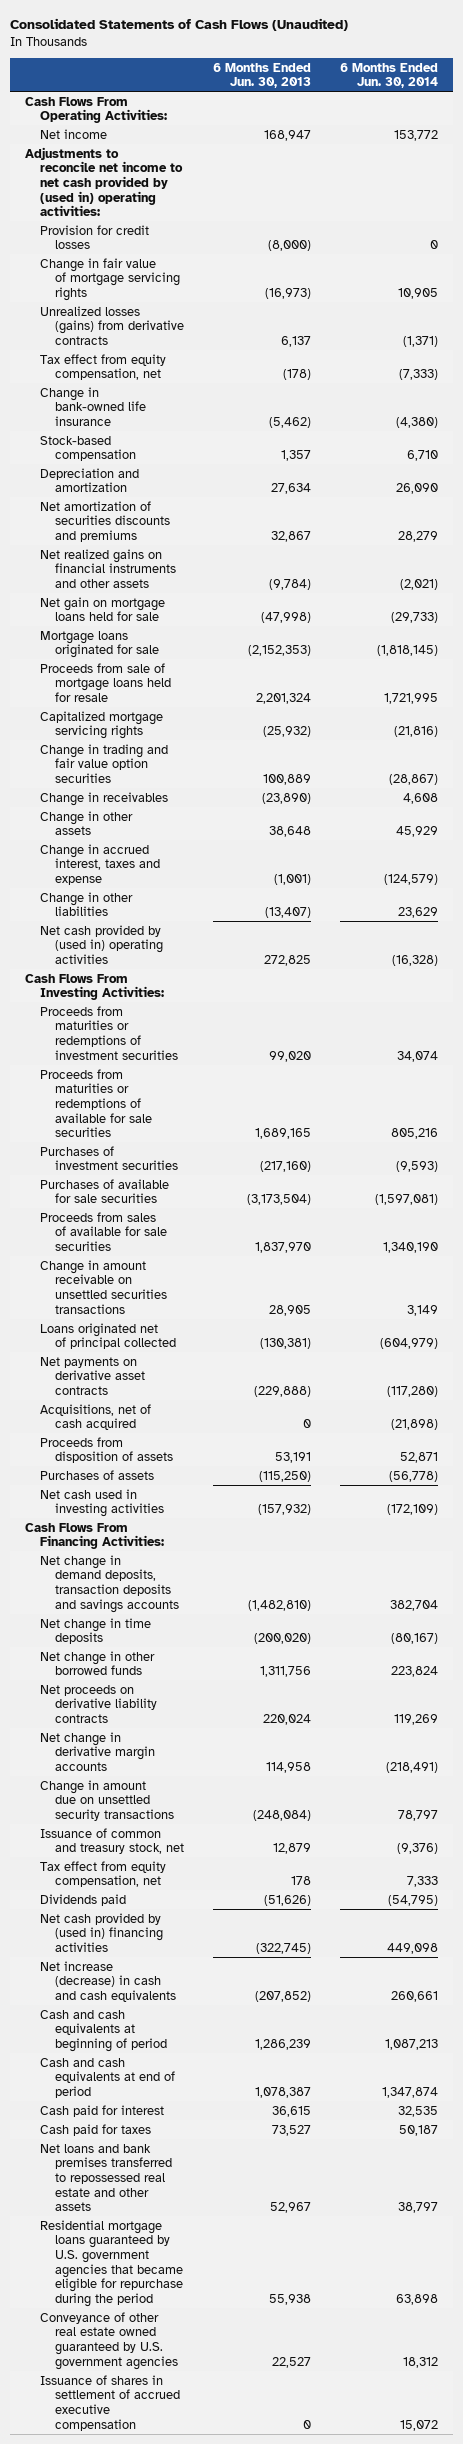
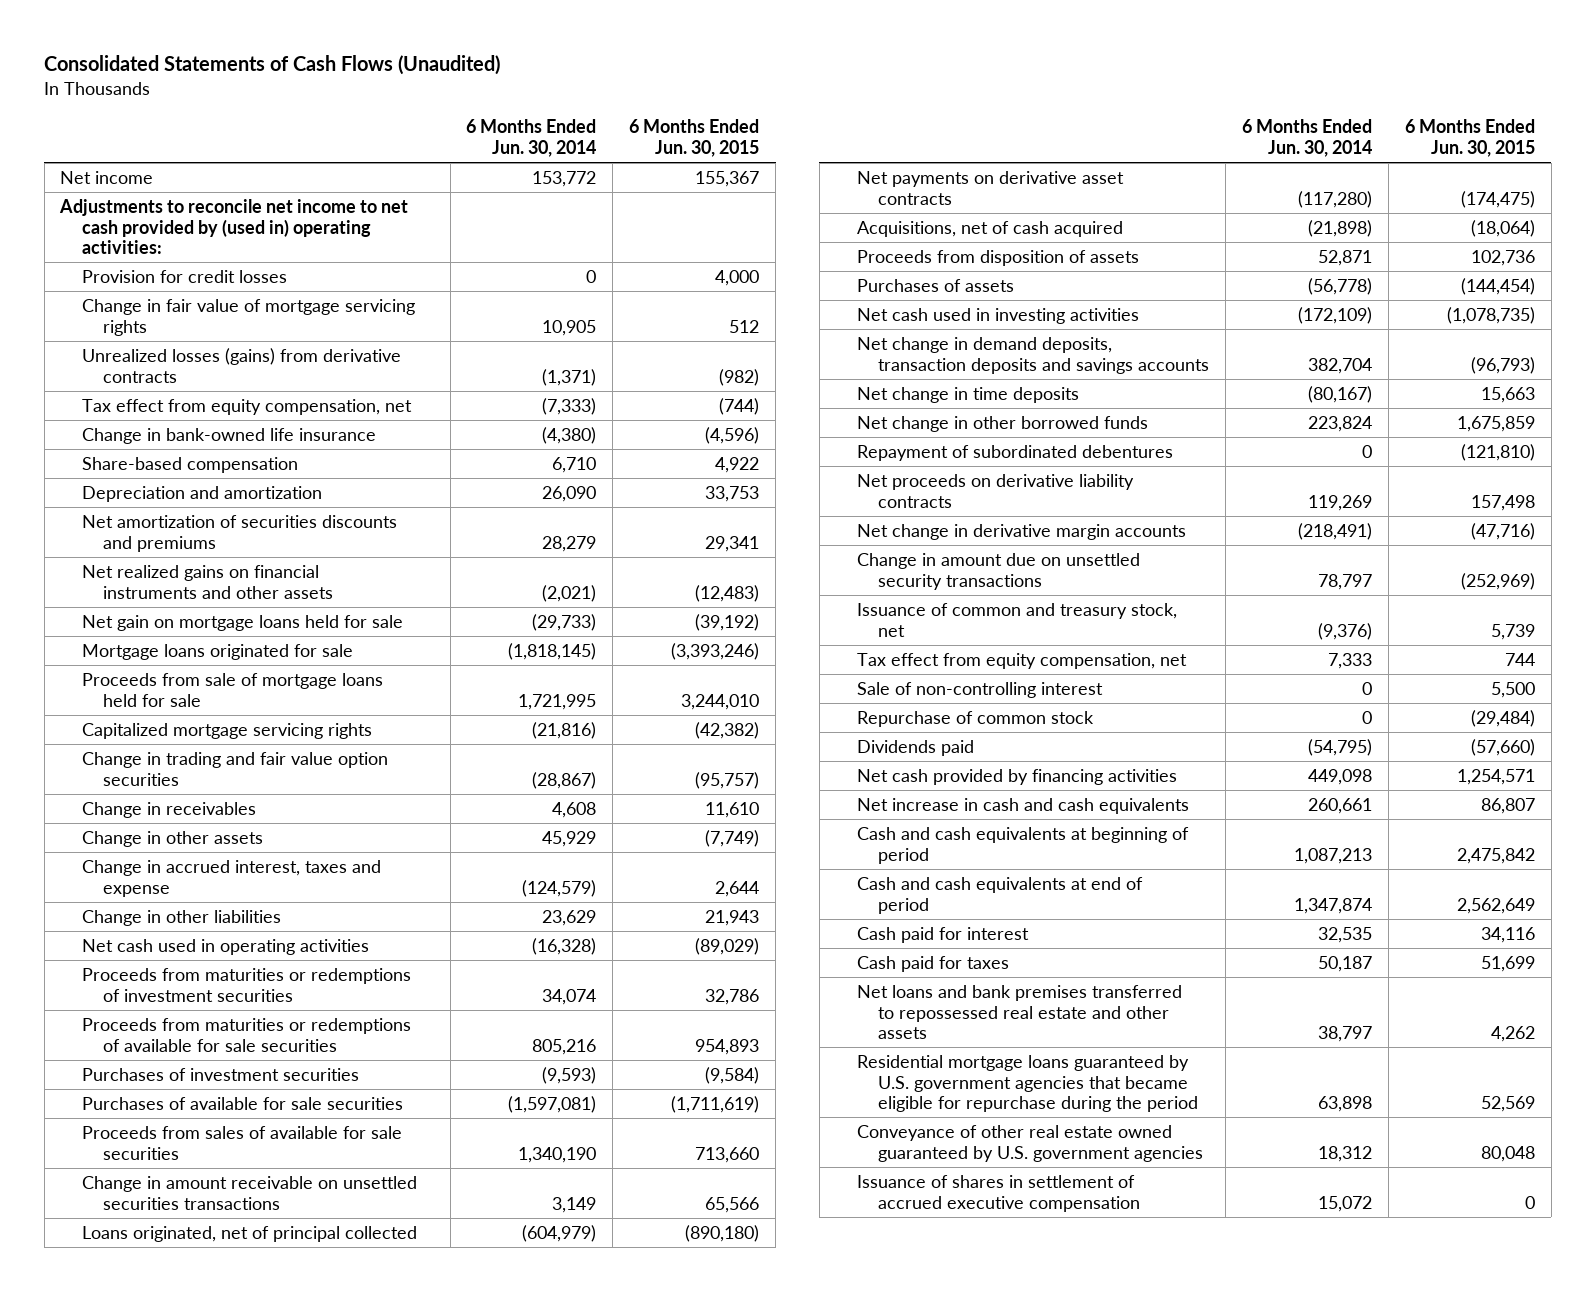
[212,62,311,89] 6 Months Ended Jun. 30, 2013 -> none
none -> [629,119,760,157] 6 Months Ended Jun. 30, 2015
[24,96,167,124] Cash Flows From Operating Activities: -> none
[39,435,136,462] Stock-based compensation -> [81,456,298,473] Share-based compensation
[39,662,171,702] Proceeds from sale of mortgage loans held for resale -> [81,672,383,707] Proceeds from sale of mortgage loans held for sale
[24,973,164,1001] Cash Flows From Investing Activities: -> none
[39,924,163,964] Net cash provided by (used in) operating activities -> [81,938,369,955] Net cash used in operating activities
[39,1322,176,1350] Loans originated net of principal collected -> [81,1225,417,1242] Loans originated, net of principal collected
[24,1522,164,1550] Cash Flows From Financing Activities: -> none
none -> [856,444,1173,461] Repayment of subordinated debentures
none -> [856,681,1103,698] Sale of non-controlling interest
none -> [856,710,1094,727] Repurchase of common stock
[39,1912,163,1952] Net cash provided by (used in) financing activities -> [856,768,1177,785] Net cash provided by financing activities
[39,1960,176,2002] Net increase (decrease) in cash and cash equivalents -> [856,797,1189,814] Net increase in cash and cash equivalents

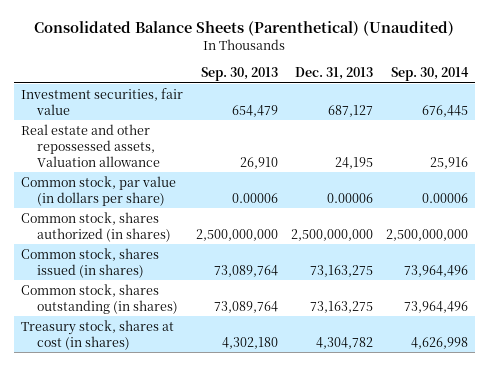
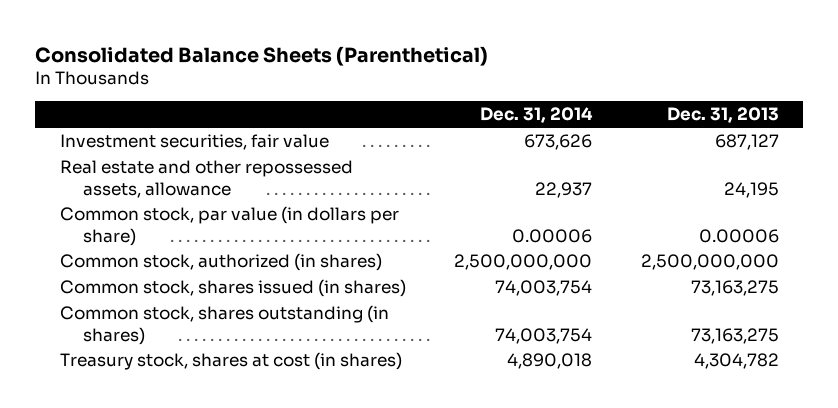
[34,21,455,37] Consolidated Balance Sheets (Parenthetical) (Unaudited) -> [35,45,489,66] Consolidated Balance Sheets (Parenthetical)
[200,67,278,82] Sep. 30, 2013 -> none
[391,67,470,82] Sep. 30, 2014 -> none
none -> [480,107,594,124] Dec. 31, 2014
[20,123,160,167] Real estate and other repossessed assets, Valuation allowance -> [59,160,353,198] Real estate and other repossessed assets, allowance
[20,211,171,242] Common stock, shares authorized (in shares) -> [59,253,382,272] Common stock, authorized (in shares)

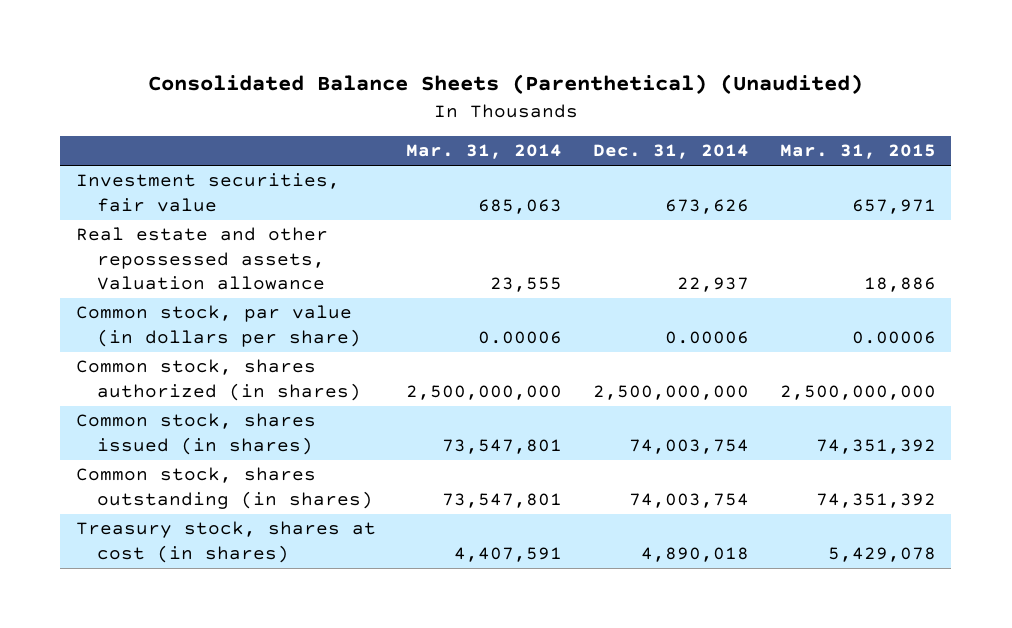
[35,45,489,66] Consolidated Balance Sheets (Parenthetical) -> [147,74,863,95] Consolidated Balance Sheets (Parenthetical) (Unaudited)
[666,107,779,124] Dec. 31, 2013 -> none
none -> [406,144,563,160] Mar. 31, 2014
none -> [779,144,936,160] Mar. 31, 2015
[59,160,353,198] Real estate and other repossessed assets, allowance -> [75,227,328,291] Real estate and other repossessed assets, Valuation allowance
[59,253,382,272] Common stock, authorized (in shares) -> [75,359,362,401] Common stock, shares authorized (in shares)

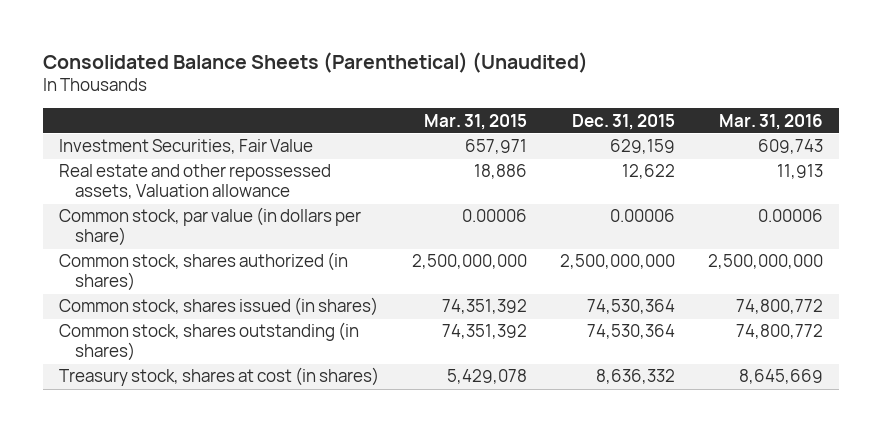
[406,144,563,160] Mar. 31, 2014 -> none
[593,144,750,160] Dec. 31, 2014 -> none
none -> [571,113,675,130] Dec. 31, 2015
none -> [718,113,823,130] Mar. 31, 2016
[75,173,340,212] Investment securities, fair value -> [58,139,313,155] Investment Securities, Fair Value

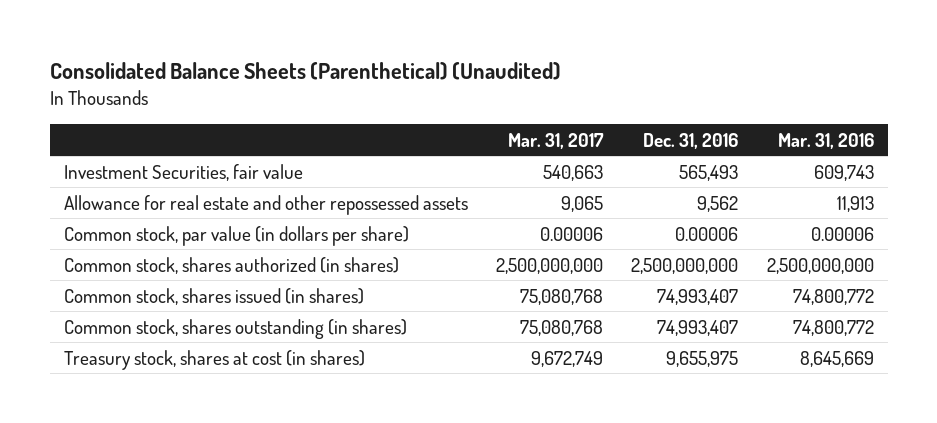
[423,113,527,130] Mar. 31, 2015 -> none
[571,113,675,130] Dec. 31, 2015 -> none
none -> [508,132,605,149] Mar. 31, 2017
none -> [643,132,739,149] Dec. 31, 2016
[58,139,313,155] Investment Securities, Fair Value -> [63,163,303,181] Investment Securities, fair value
[58,164,331,200] Real estate and other repossessed assets, Valuation allowance -> [63,194,468,215] Allowance for real estate and other repossessed assets

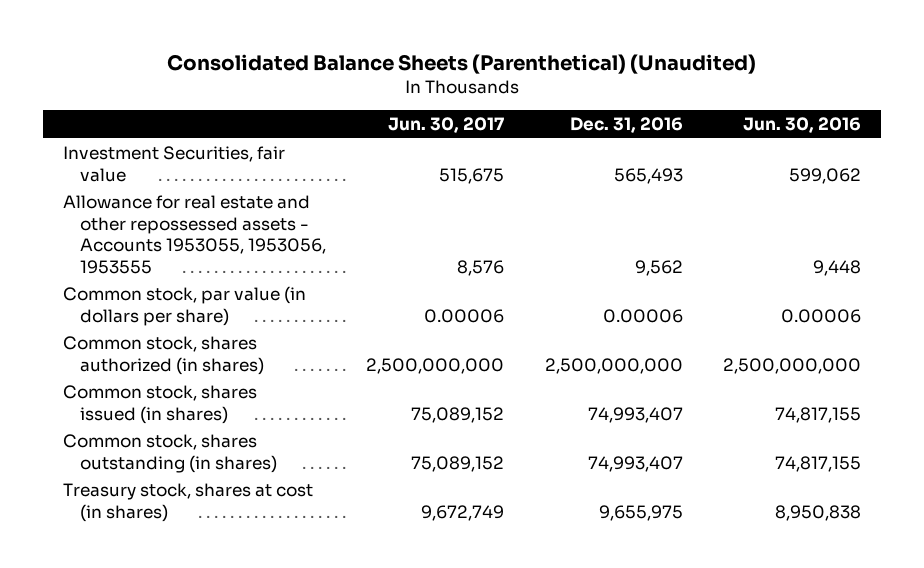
[508,132,605,149] Mar. 31, 2017 -> none
[777,132,874,149] Mar. 31, 2016 -> none
none -> [388,117,505,134] Jun. 30, 2017
none -> [743,117,862,134] Jun. 30, 2016
[63,194,468,215] Allowance for real estate and other repossessed assets -> [63,195,326,274] Allowance for real estate and other repossessed assets - Accounts 1953055, 1953056, 1953555

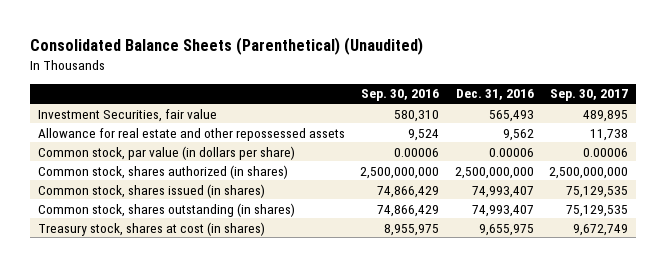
[388,117,505,134] Jun. 30, 2017 -> none
[743,117,862,134] Jun. 30, 2016 -> none
none -> [361,89,440,102] Sep. 30, 2016
none -> [549,89,628,102] Sep. 30, 2017
[63,195,326,274] Allowance for real estate and other repossessed assets - Accounts 1953055, 1953056, 1953555 -> [37,127,345,141] Allowance for real estate and other repossessed assets

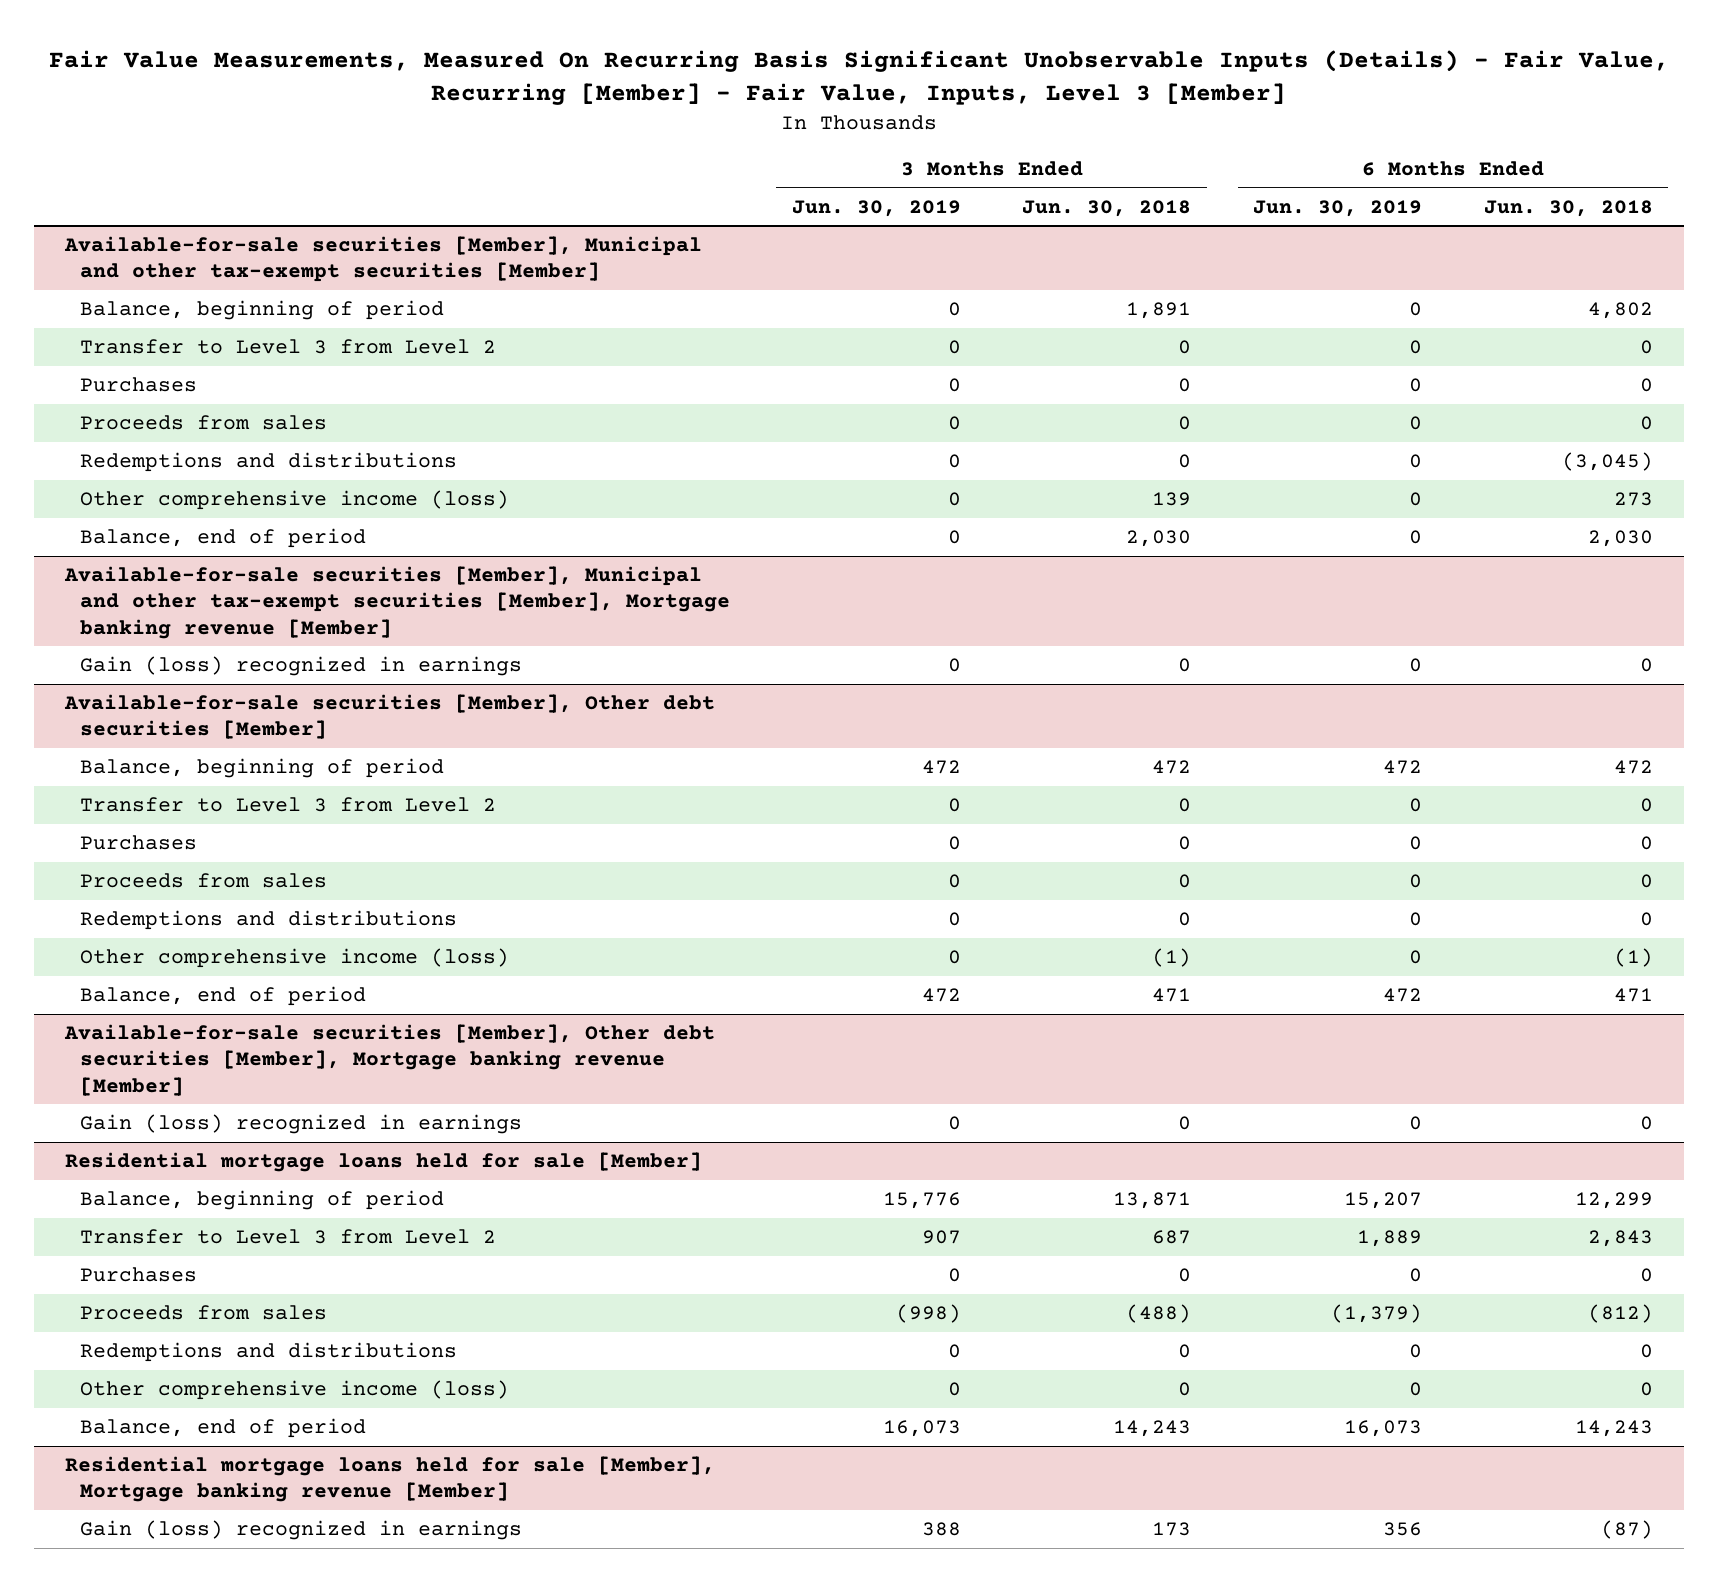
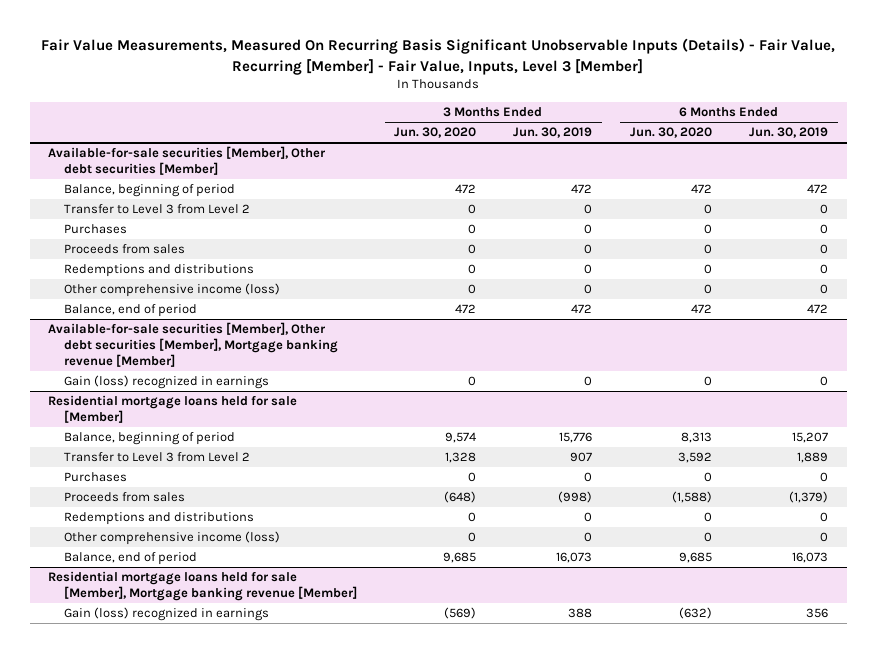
[1022,199,1192,217] Jun. 30, 2018 -> none
[1483,199,1653,217] Jun. 30, 2018 -> none
none -> [394,127,477,139] Jun. 30, 2020
none -> [629,127,712,139] Jun. 30, 2020
[63,236,702,283] Available-for-sale securities [Member], Municipal and other tax-exempt securities [Member] -> none
[79,300,444,321] Balance, beginning of period -> none
[79,339,496,355] Transfer to Level 3 from Level 2 -> none
[79,377,197,393] Purchases -> none
[79,415,327,431] Proceeds from sales -> none
[79,452,457,473] Redemptions and distributions -> none
[79,490,509,511] Other comprehensive income (loss) -> none
[79,528,366,549] Balance, end of period -> none
[63,566,730,639] Available-for-sale securities [Member], Municipal and other tax-exempt securities [Member], Mortgage banking revenue [Member] -> none
[79,656,522,677] Gain (loss) recognized in earnings -> none

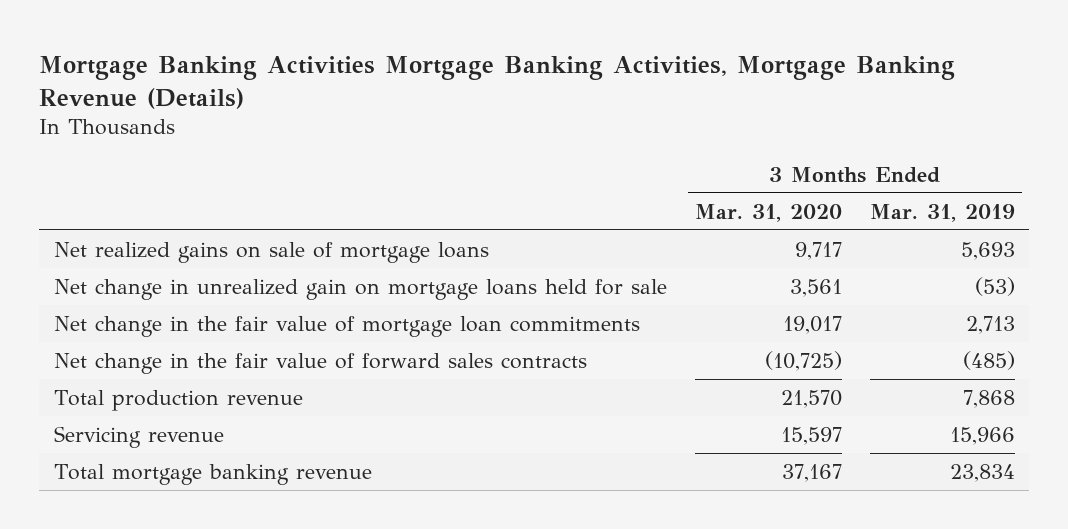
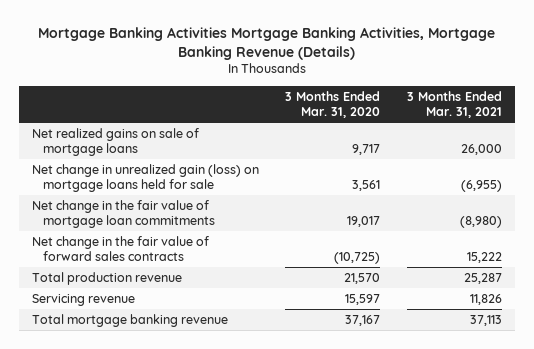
[869,203,1015,222] Mar. 31, 2019 -> none
none -> [406,90,502,118] 3 Months Ended Mar. 31, 2021
[53,278,667,300] Net change in unrealized gain on mortgage loans held for sale -> [31,163,259,193] Net change in unrealized gain (loss) on mortgage loans held for sale

